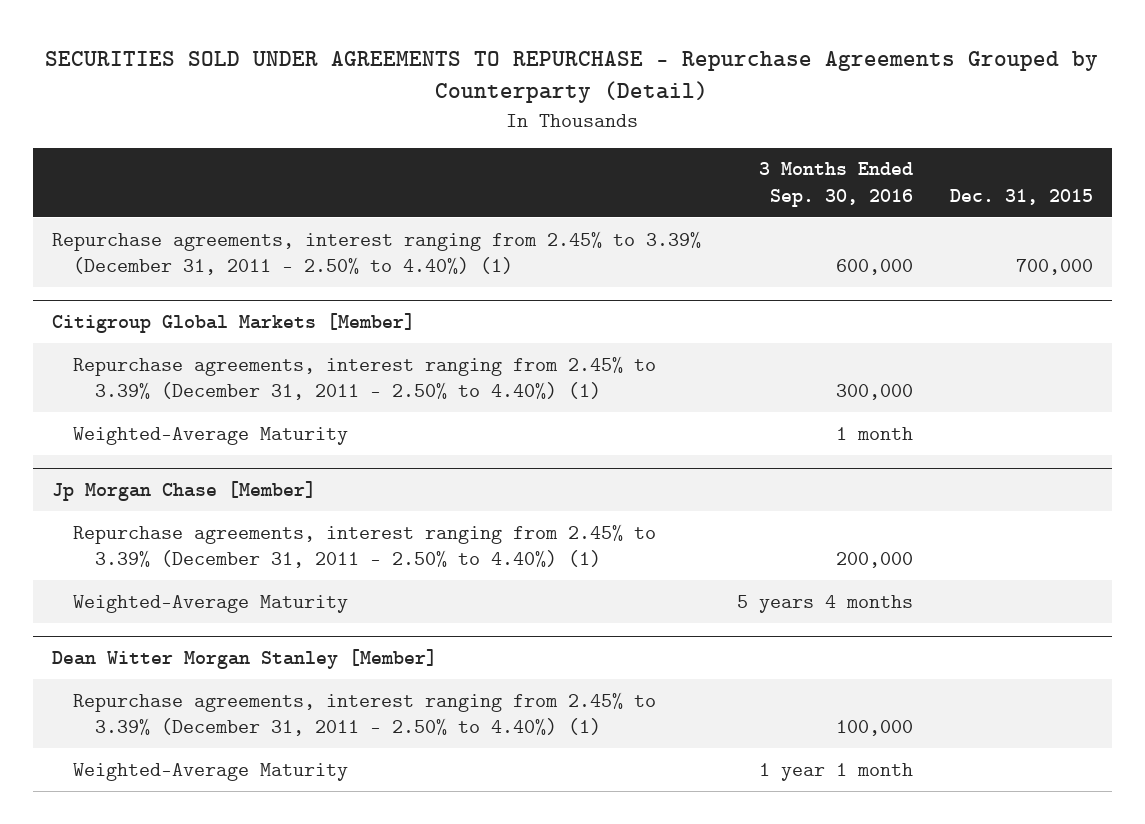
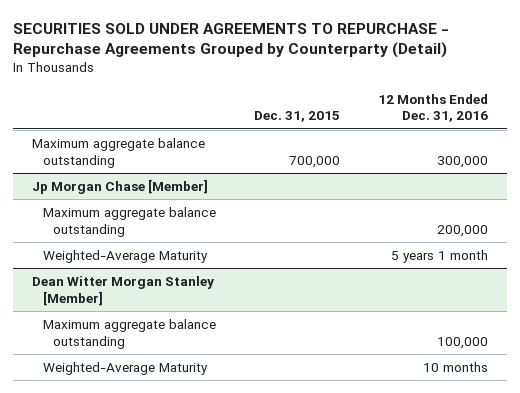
[759,162,914,207] 3 Months Ended Sep. 30, 2016 -> none
none -> [377,93,488,123] 12 Months Ended Dec. 31, 2016
[51,312,415,333] Citigroup Global Markets [Member] -> none
[73,355,657,400] Repurchase agreements, interest ranging from 2.45% to 3.39% (December 31, 2011 - 2.50% to 4.40%) (1) -> none
[73,426,349,445] Weighted-Average Maturity -> none
[51,230,701,275] Repurchase agreements, interest ranging from 2.45% to 3.39% (December 31, 2011 - 2.50% to 4.40%) (1) -> [32,137,206,168] Maximum aggregate balance outstanding
[73,523,657,568] Repurchase agreements, interest ranging from 2.45% to 3.39% (December 31, 2011 - 2.50% to 4.40%) (1) -> [42,206,216,237] Maximum aggregate balance outstanding
[73,691,657,736] Repurchase agreements, interest ranging from 2.45% to 3.39% (December 31, 2011 - 2.50% to 4.40%) (1) -> [42,318,216,349] Maximum aggregate balance outstanding

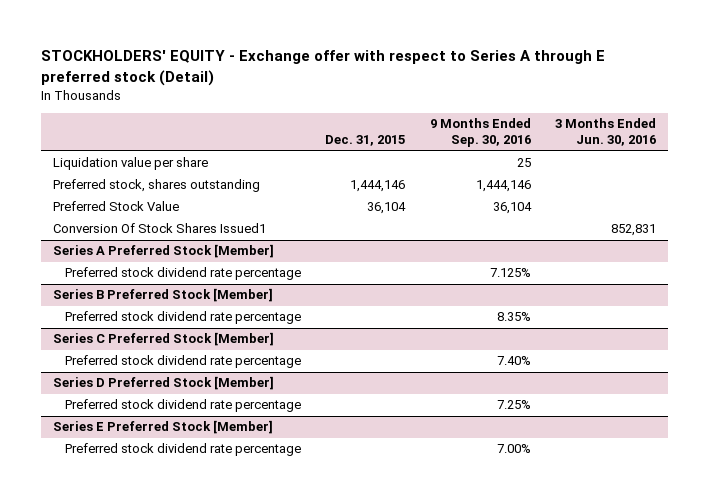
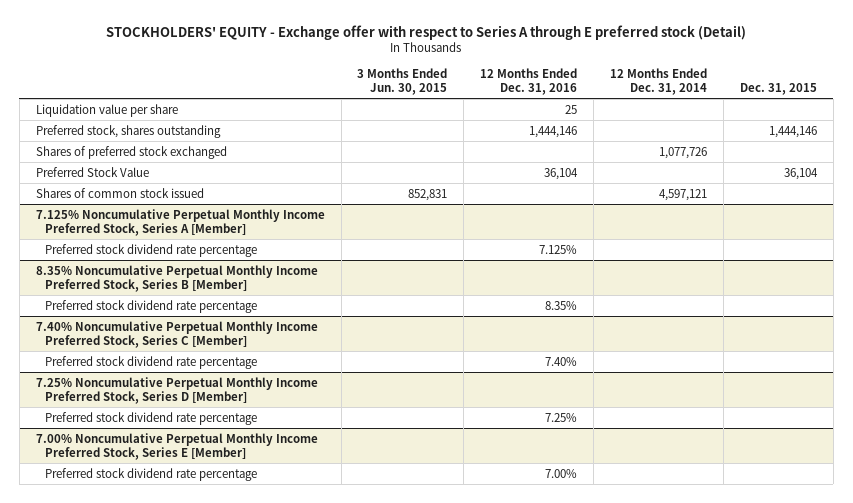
[429,118,531,148] 9 Months Ended Sep. 30, 2016 -> none
[555,118,657,147] 3 Months Ended Jun. 30, 2016 -> none
none -> [357,67,448,95] 3 Months Ended Jun. 30, 2015
none -> [480,67,578,95] 12 Months Ended Dec. 31, 2016
none -> [610,67,708,95] 12 Months Ended Dec. 31, 2014
none -> [35,145,227,159] Shares of preferred stock exchanged
[52,223,266,234] Conversion Of Stock Shares Issued1 -> [35,187,204,198] Shares of common stock issued
[52,244,274,259] Series A Preferred Stock [Member] -> [35,208,325,236] 7.125% Noncumulative Perpetual Monthly Income Preferred Stock, Series A [Member]
[52,288,273,303] Series B Preferred Stock [Member] -> [35,264,318,292] 8.35% Noncumulative Perpetual Monthly Income Preferred Stock, Series B [Member]
[52,332,274,347] Series C Preferred Stock [Member] -> [35,320,318,348] 7.40% Noncumulative Perpetual Monthly Income Preferred Stock, Series C [Member]
[52,376,274,391] Series D Preferred Stock [Member] -> [35,376,318,404] 7.25% Noncumulative Perpetual Monthly Income Preferred Stock, Series D [Member]
[52,420,273,435] Series E Preferred Stock [Member] -> [35,432,318,460] 7.00% Noncumulative Perpetual Monthly Income Preferred Stock, Series E [Member]

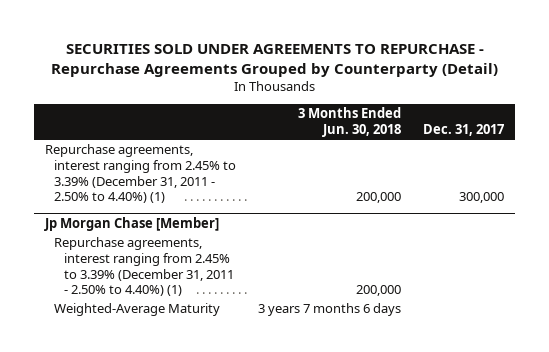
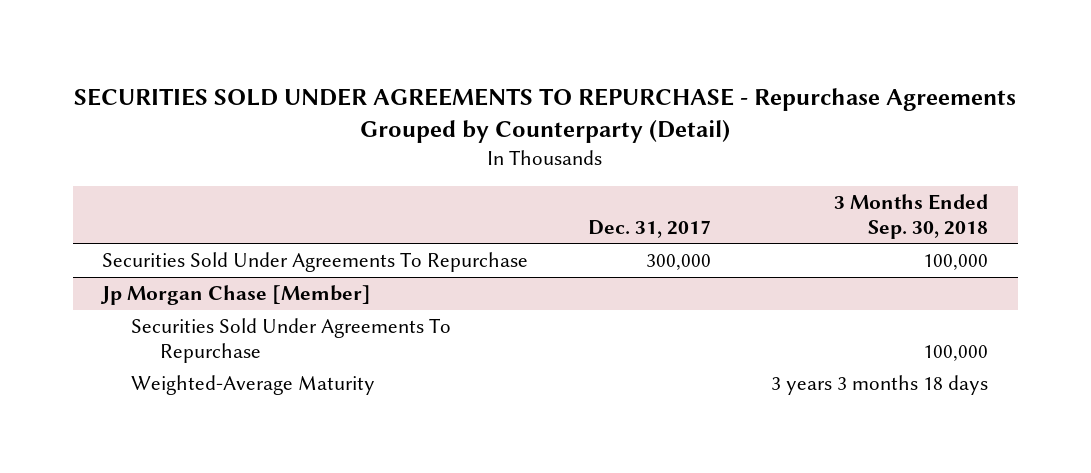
[298,107,402,138] 3 Months Ended Jun. 30, 2018 -> none
none -> [834,193,989,239] 3 Months Ended Sep. 30, 2018
[44,144,237,204] Repurchase agreements, interest ranging from 2.45% to 3.39% (December 31, 2011 - 2.50% to 4.40%) (1) -> [102,252,529,273] Securities Sold Under Agreements To Repurchase
[54,237,234,297] Repurchase agreements, interest ranging from 2.45% to 3.39% (December 31, 2011 - 2.50% to 4.40%) (1) -> [131,318,452,363] Securities Sold Under Agreements To Repurchase

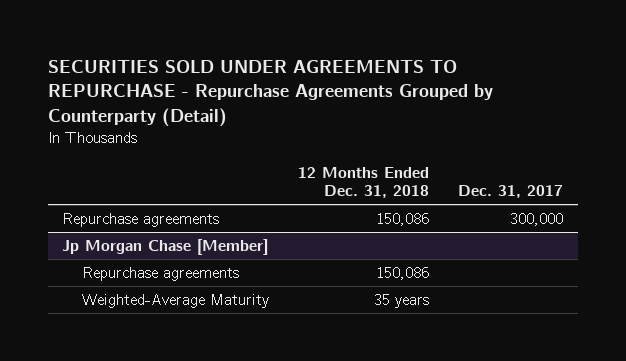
[834,193,989,239] 3 Months Ended Sep. 30, 2018 -> none
none -> [298,166,430,199] 12 Months Ended Dec. 31, 2018
[102,252,529,273] Securities Sold Under Agreements To Repurchase -> [62,212,220,227] Repurchase agreements
[131,318,452,363] Securities Sold Under Agreements To Repurchase -> [82,266,240,281] Repurchase agreements

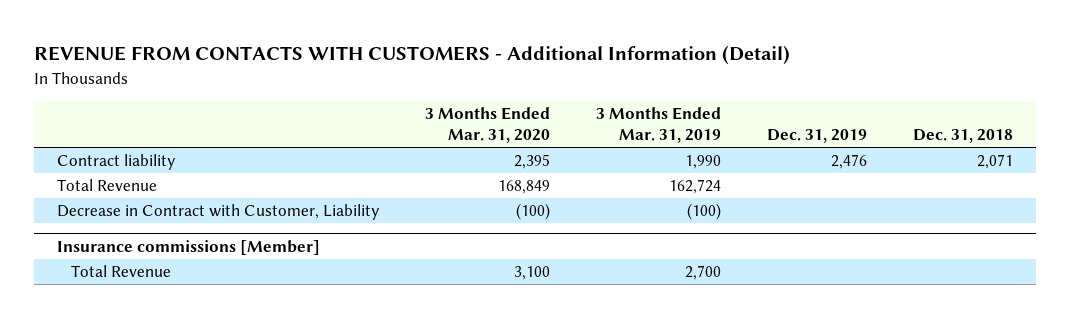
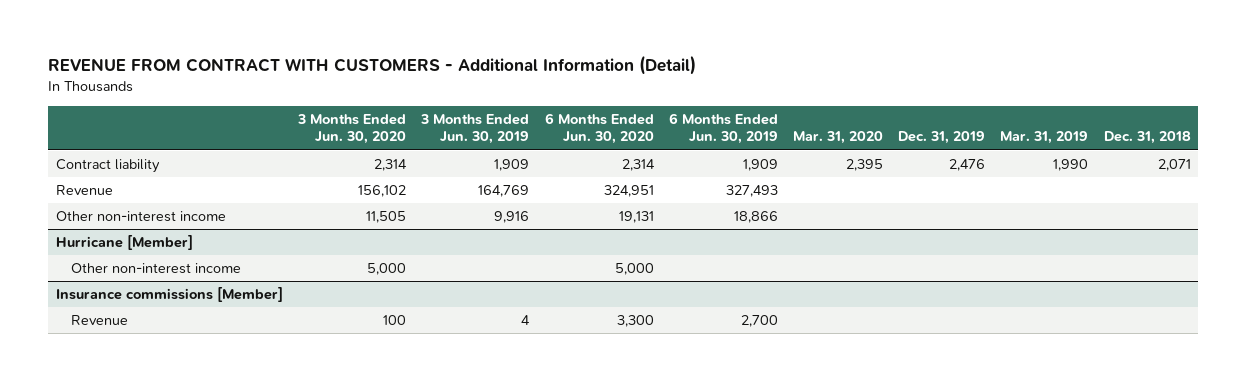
[33,45,790,66] REVENUE FROM CONTACTS WITH CUSTOMERS - Additional Information (Detail) -> [48,55,697,76] REVENUE FROM CONTRACT WITH CUSTOMERS - Additional Information (Detail)
[425,107,551,144] 3 Months Ended Mar. 31, 2020 -> none
[596,107,722,144] 3 Months Ended Mar. 31, 2019 -> none
none -> [297,114,407,145] 3 Months Ended Jun. 30, 2020
none -> [420,114,530,145] 3 Months Ended Jun. 30, 2019
none -> [544,113,654,145] 6 Months Ended Jun. 30, 2020
none -> [668,113,778,145] 6 Months Ended Jun. 30, 2019
none -> [793,131,884,145] Mar. 31, 2020
none -> [1000,131,1089,145] Mar. 31, 2019
[56,204,380,221] Decrease in Contract with Customer, Liability -> none
[56,179,157,192] Total Revenue -> [55,185,113,196] Revenue
none -> [55,211,226,223] Other non-interest income
none -> [55,235,193,251] Hurricane [Member]
none -> [70,263,241,275] Other non-interest income
[71,265,172,278] Total Revenue -> [70,315,128,326] Revenue

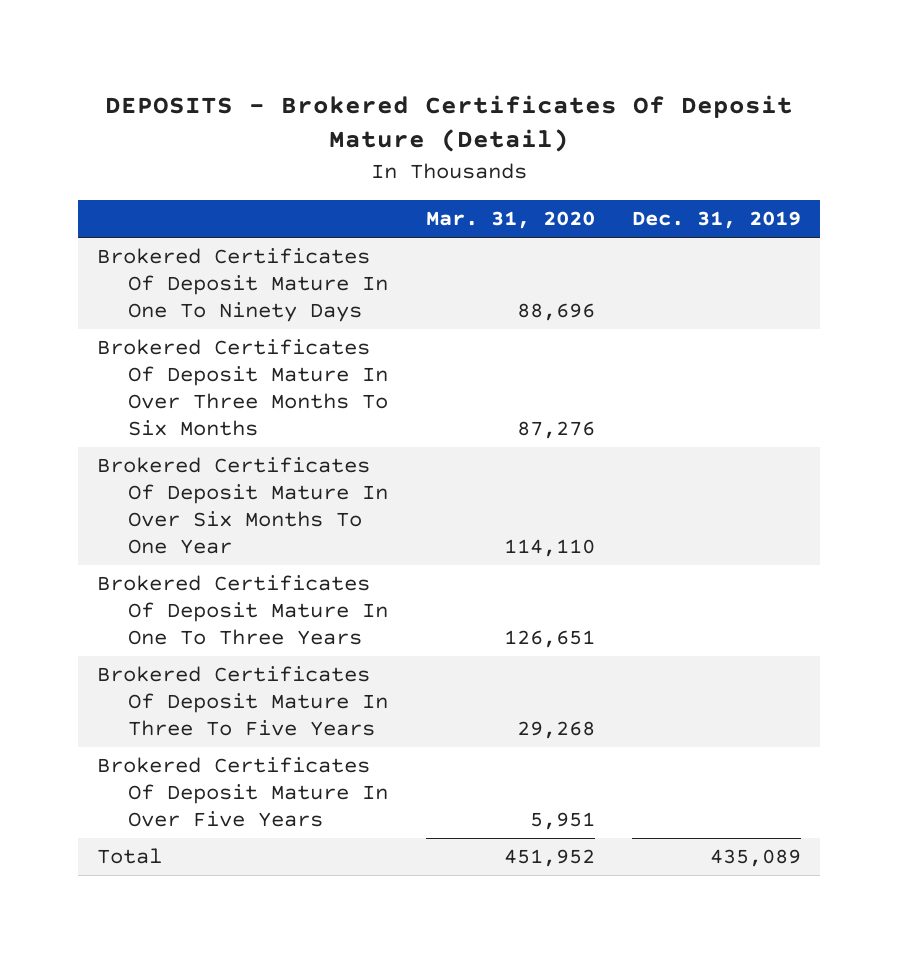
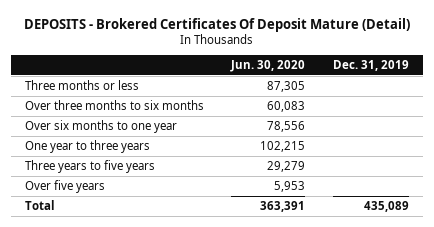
[425,211,595,230] Mar. 31, 2020 -> none
none -> [230,60,306,73] Jun. 30, 2020
[96,757,389,827] Brokered Certificates Of Deposit Mature In Over Five Years -> none
[96,248,389,322] Brokered Certificates Of Deposit Mature In One To Ninety Days -> [24,79,139,90] Three months or less
[96,339,389,436] Brokered Certificates Of Deposit Mature In Over Three Months To Six Months -> [24,99,204,110] Over three months to six months
[96,457,389,554] Brokered Certificates Of Deposit Mature In Over Six Months To One Year -> [24,119,177,133] Over six months to one year
[96,575,389,645] Brokered Certificates Of Deposit Mature In One To Three Years -> [24,139,150,153] One year to three years
[96,666,389,736] Brokered Certificates Of Deposit Mature In Three To Five Years -> [24,159,155,173] Three years to five years
none -> [24,179,105,193] Over five years

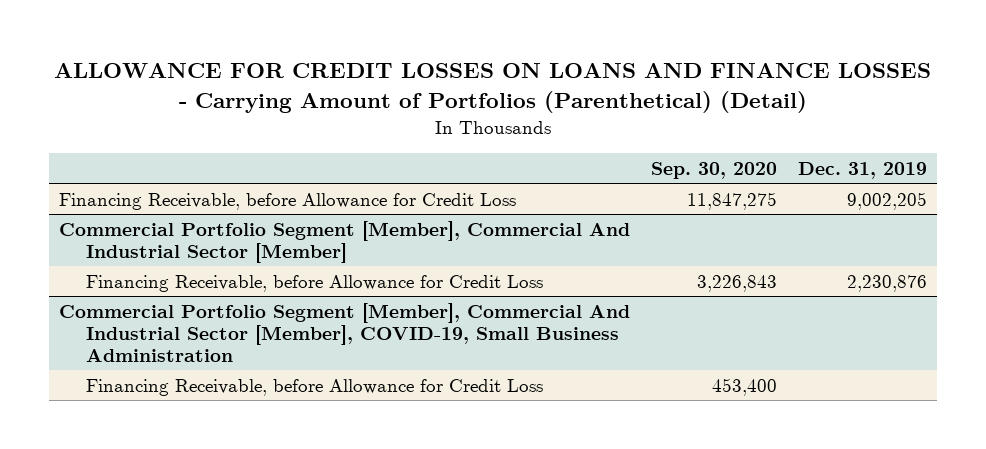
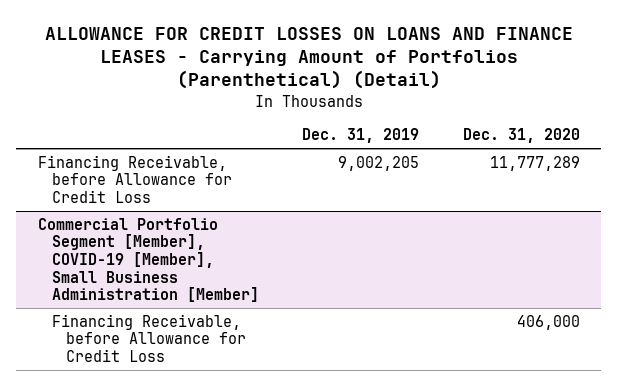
[54,63,932,114] ALLOWANCE FOR CREDIT LOSSES ON LOANS AND FINANCE LOSSES - Carrying Amount of Portfolios (Parenthetical) (Detail) -> [44,26,573,90] ALLOWANCE FOR CREDIT LOSSES ON LOANS AND FINANCE LEASES - Carrying Amount of Portfolios (Parenthetical) (Detail)
[651,161,778,179] Sep. 30, 2020 -> none
none -> [462,128,580,144] Dec. 31, 2020
[59,220,631,263] Commercial Portfolio Segment [Member], Commercial And Industrial Sector [Member] -> none
[86,274,544,292] Financing Receivable, before Allowance for Credit Loss -> none
[59,302,631,362] Commercial Portfolio Segment [Member], Commercial And Industrial Sector [Member], COVID-19, Small Business Administration -> [38,217,260,303] Commercial Portfolio Segment [Member], COVID-19 [Member], Small Business Administration [Member]

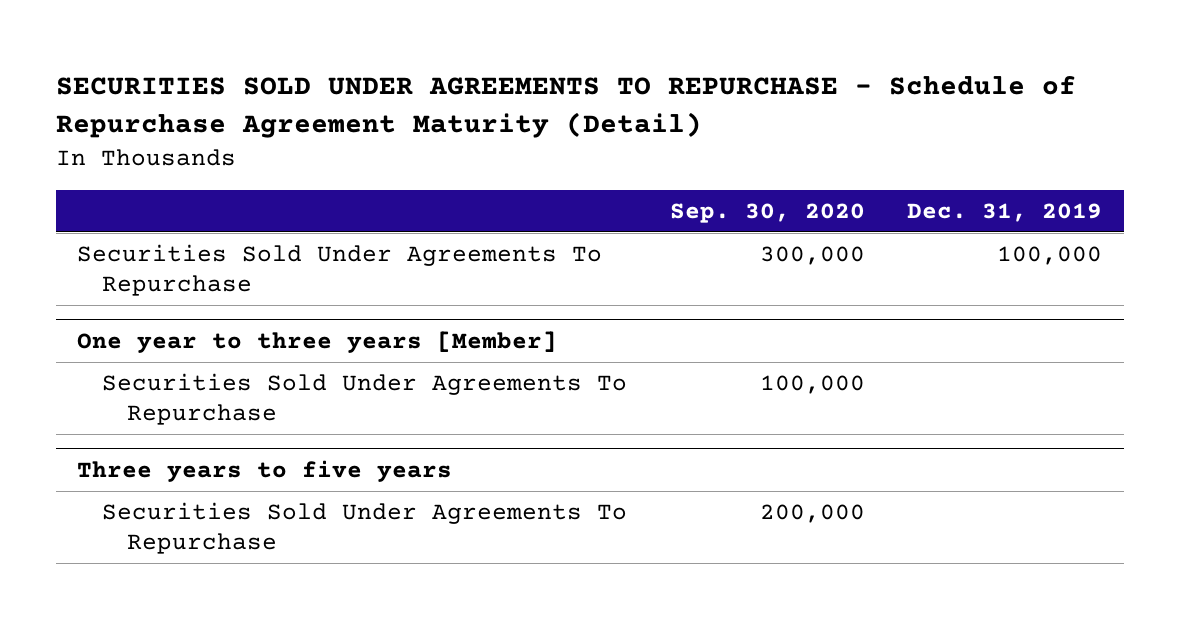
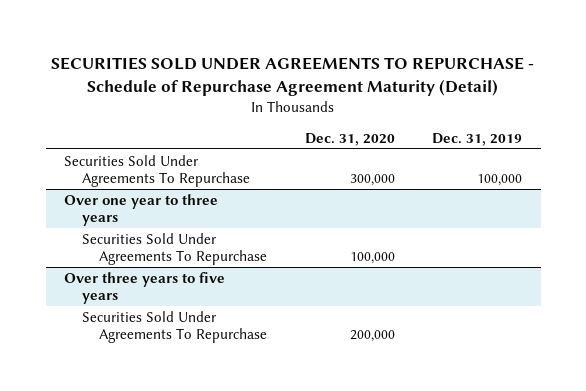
[669,202,865,223] Sep. 30, 2020 -> none
none -> [304,132,395,146] Dec. 31, 2020
[77,331,558,354] One year to three years [Member] -> none
[101,373,627,426] Securities Sold Under Agreements To Repurchase -> none
none -> [64,193,219,227] Over one year to three years
none -> [81,232,268,266] Securities Sold Under Agreements To Repurchase
[77,460,453,483] Three years to five years -> [64,271,226,305] Over three years to five years

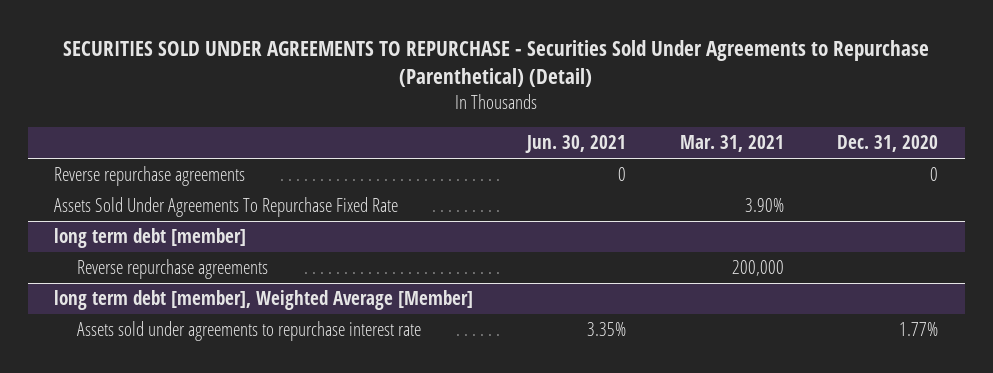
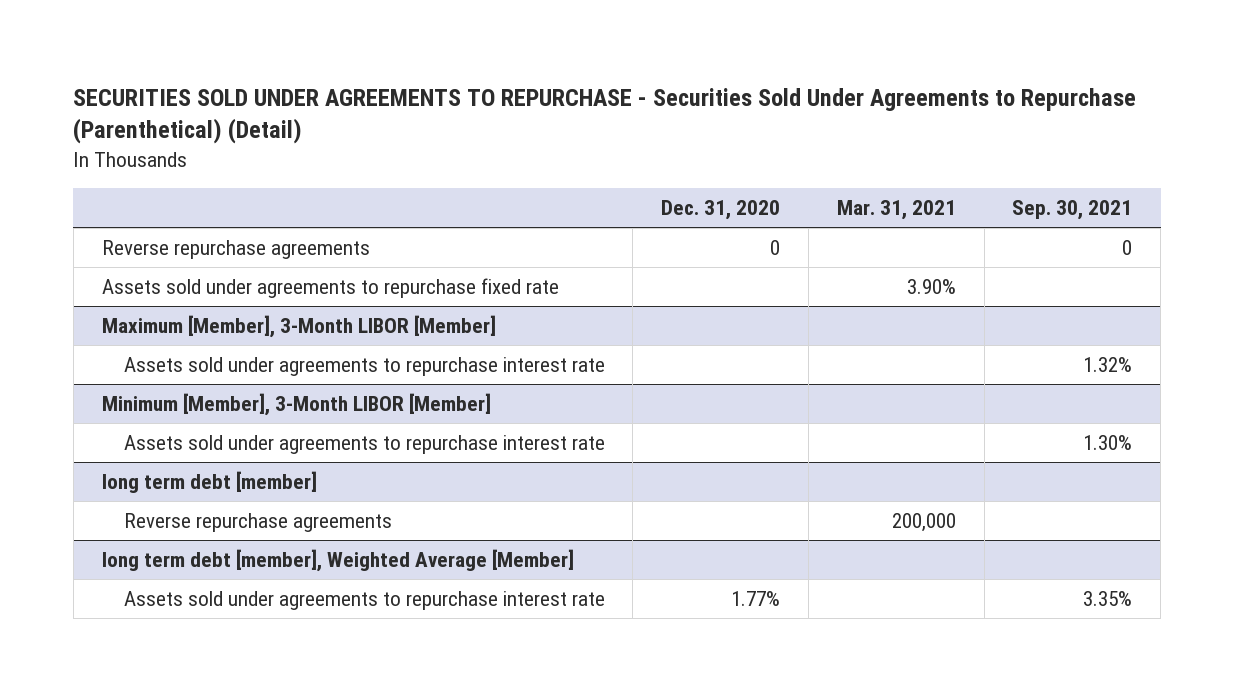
[524,135,626,154] Jun. 30, 2021 -> none
none -> [1012,199,1133,220] Sep. 30, 2021
[54,196,399,217] Assets Sold Under Agreements To Repurchase Fixed Rate -> [101,278,559,299] Assets sold under agreements to repurchase fixed rate
none -> [101,315,496,339] Maximum [Member], 3-Month LIBOR [Member]
none -> [123,357,605,377] Assets sold under agreements to repurchase interest rate
none -> [101,393,491,417] Minimum [Member], 3-Month LIBOR [Member]
none -> [123,435,605,455] Assets sold under agreements to repurchase interest rate

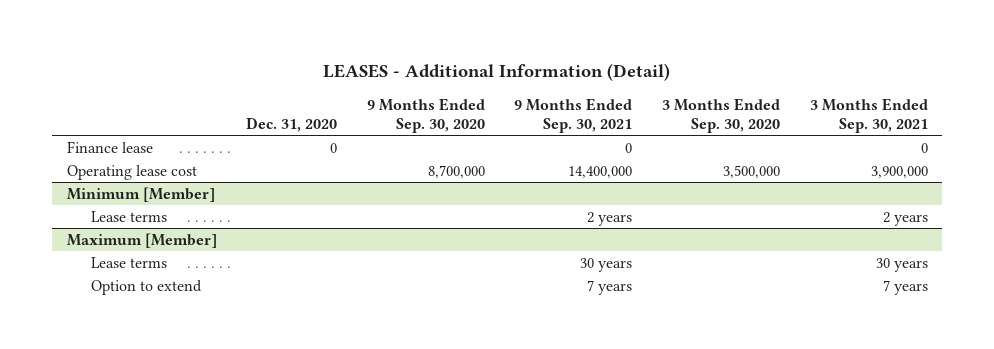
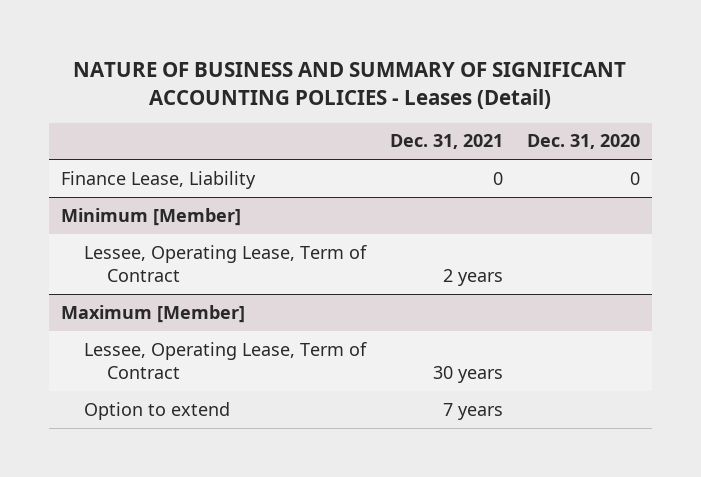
[323,63,671,82] LEASES - Additional Information (Detail) -> [73,61,627,109] NATURE OF BUSINESS AND SUMMARY OF SIGNIFICANT ACCOUNTING POLICIES - Leases (Detail)
[366,97,485,133] 9 Months Ended Sep. 30, 2020 -> none
[514,97,633,133] 9 Months Ended Sep. 30, 2021 -> none
[662,97,781,133] 3 Months Ended Sep. 30, 2020 -> none
[809,97,928,133] 3 Months Ended Sep. 30, 2021 -> none
none -> [389,134,503,150] Dec. 31, 2021
[66,164,197,180] Operating lease cost -> none
[66,140,153,153] Finance lease -> [60,170,256,189] Finance Lease, Liability
[91,210,168,222] Lease terms -> [84,244,368,282] Lessee, Operating Lease, Term of Contract
[91,256,168,268] Lease terms -> [84,341,368,379] Lessee, Operating Lease, Term of Contract

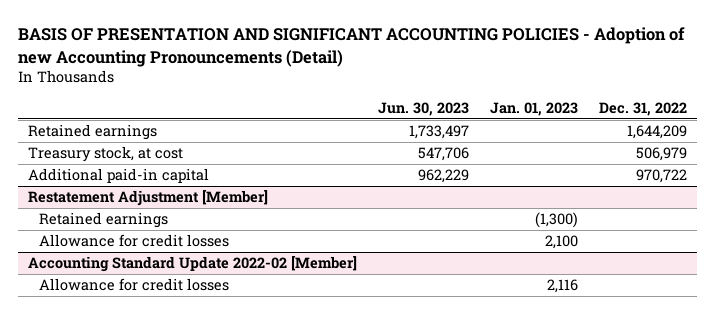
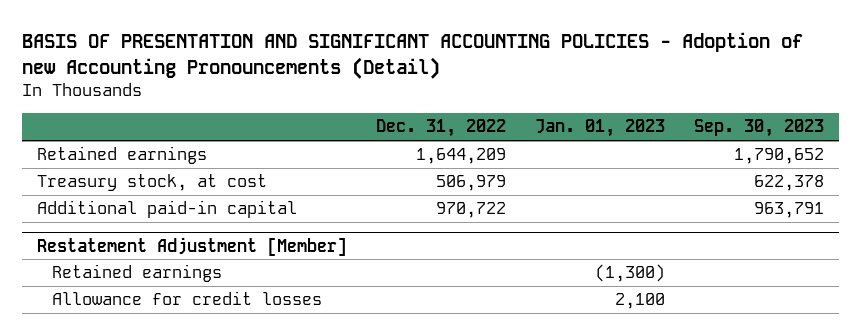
[378,101,470,116] Jun. 30, 2023 -> none
none -> [694,119,825,138] Sep. 30, 2023
[28,256,358,273] Accounting Standard Update 2022-02 [Member] -> none
[39,278,230,292] Allowance for credit losses -> none

